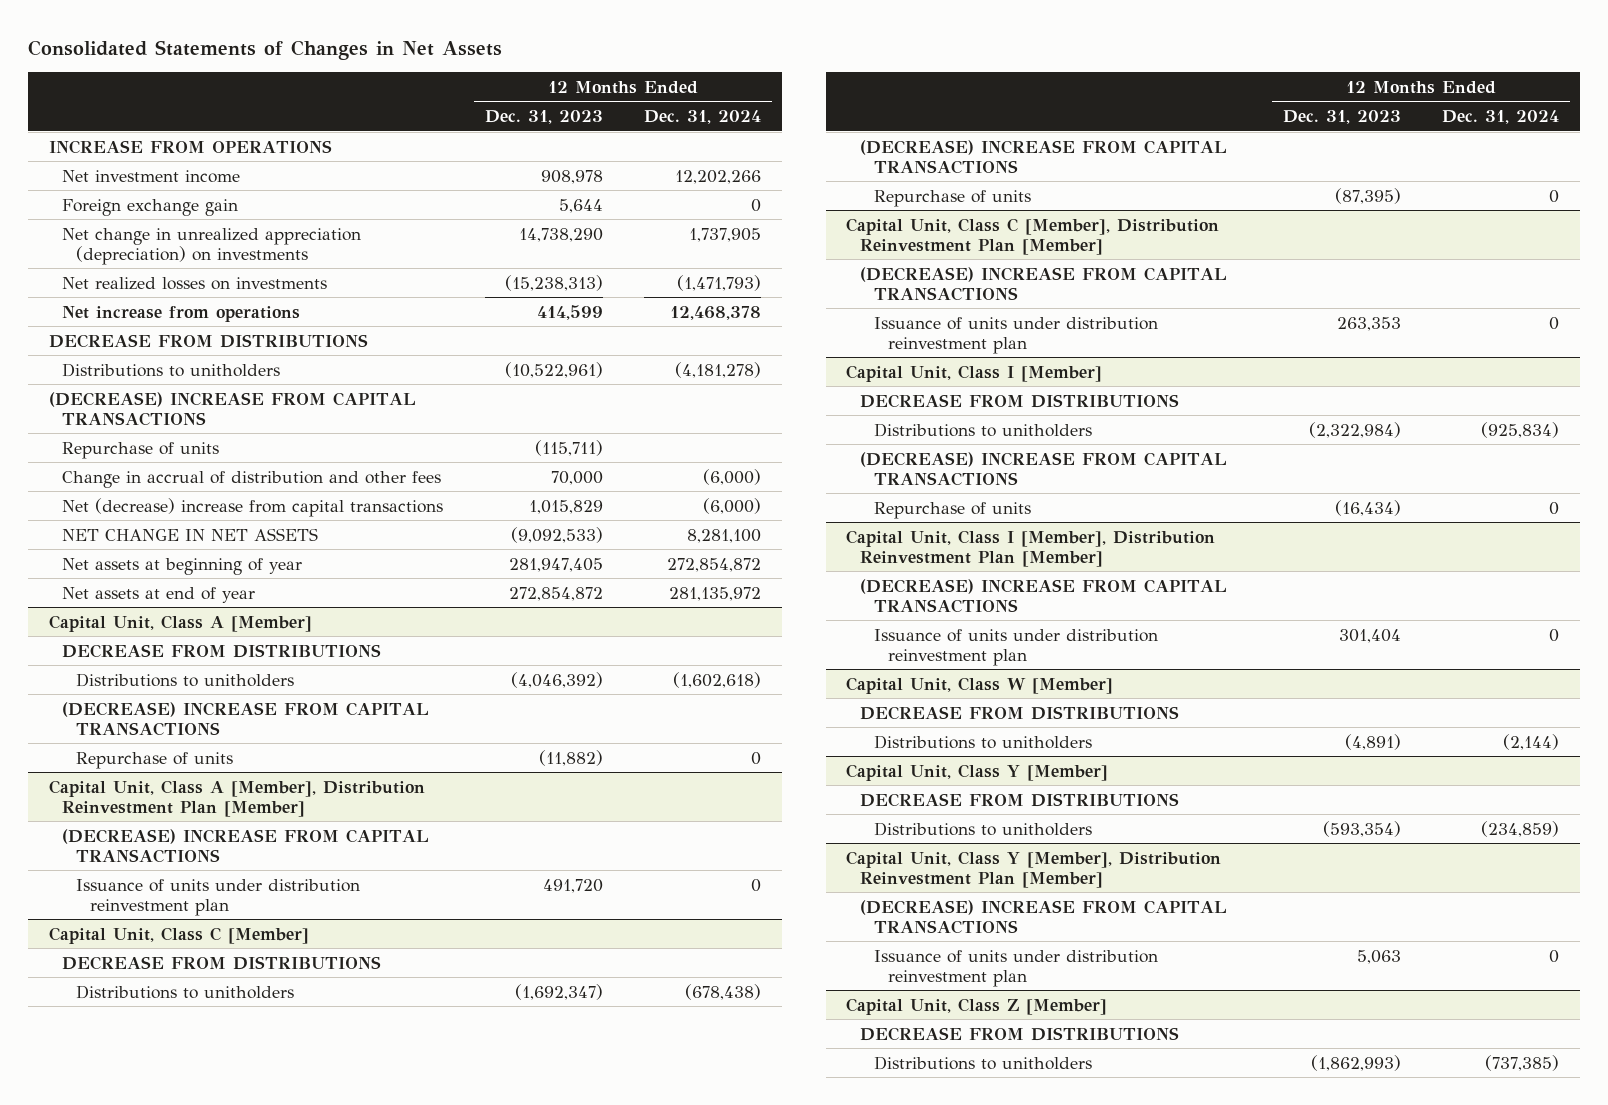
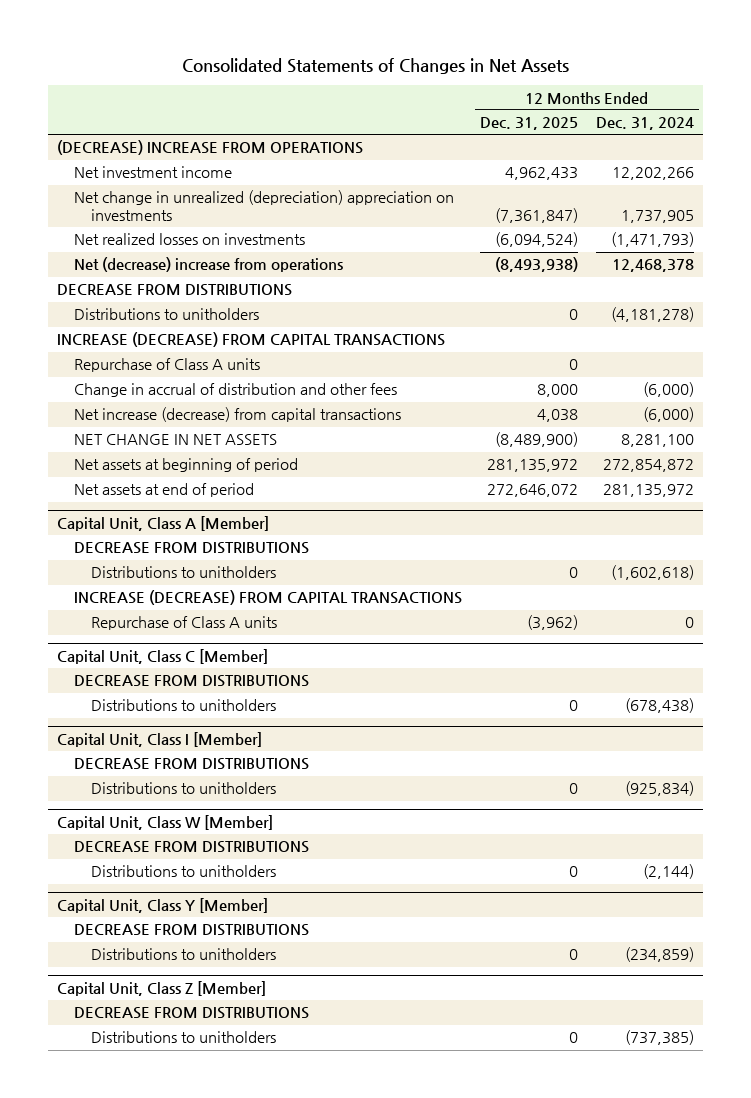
[484,110,603,125] Dec. 31, 2023 -> none
none -> [479,117,578,131] Dec. 31, 2025
[48,139,332,154] INCREASE FROM OPERATIONS -> [56,140,363,156] (DECREASE) INCREASE FROM OPERATIONS
[62,198,239,216] Foreign exchange gain -> none
[62,227,362,265] Net change in unrealized appreciation (depreciation) on investments -> [73,190,454,222] Net change in unrealized (depreciation) appreciation on investments
[62,305,301,322] Net increase from operations -> [73,257,343,273] Net (decrease) increase from operations
[48,391,416,426] (DECREASE) INCREASE FROM CAPITAL TRANSACTIONS -> [56,332,445,348] INCREASE (DECREASE) FROM CAPITAL TRANSACTIONS
[62,441,220,459] Repurchase of units -> [73,358,260,373] Repurchase of Class A units
[62,497,444,517] Net (decrease) increase from capital transactions -> [73,407,401,423] Net increase (decrease) from capital transactions
[62,557,303,575] Net assets at beginning of year -> [73,458,298,473] Net assets at beginning of period
[62,586,256,603] Net assets at end of year -> [73,483,254,498] Net assets at end of period
[48,779,425,817] Capital Unit, Class A [Member], Distribution Reinvestment Plan [Member] -> none
[62,828,430,863] (DECREASE) INCREASE FROM CAPITAL TRANSACTIONS -> none
[75,878,360,916] Issuance of units under distribution reinvestment plan -> none
[62,701,430,736] (DECREASE) INCREASE FROM CAPITAL TRANSACTIONS -> [73,590,462,606] INCREASE (DECREASE) FROM CAPITAL TRANSACTIONS
[75,751,233,769] Repurchase of units -> [90,616,277,631] Repurchase of Class A units
[860,139,1228,174] (DECREASE) INCREASE FROM CAPITAL TRANSACTIONS -> none
[873,189,1031,207] Repurchase of units -> none
[846,217,1220,255] Capital Unit, Class C [Member], Distribution Reinvestment Plan [Member] -> none
[860,266,1228,301] (DECREASE) INCREASE FROM CAPITAL TRANSACTIONS -> none
[873,316,1158,354] Issuance of units under distribution reinvestment plan -> none
[860,451,1228,486] (DECREASE) INCREASE FROM CAPITAL TRANSACTIONS -> none
[873,501,1031,519] Repurchase of units -> none
[846,529,1216,567] Capital Unit, Class I [Member], Distribution Reinvestment Plan [Member] -> none
[860,578,1228,613] (DECREASE) INCREASE FROM CAPITAL TRANSACTIONS -> none
[873,628,1158,666] Issuance of units under distribution reinvestment plan -> none
[846,850,1222,888] Capital Unit, Class Y [Member], Distribution Reinvestment Plan [Member] -> none
[860,899,1228,934] (DECREASE) INCREASE FROM CAPITAL TRANSACTIONS -> none
[873,949,1158,987] Issuance of units under distribution reinvestment plan -> none

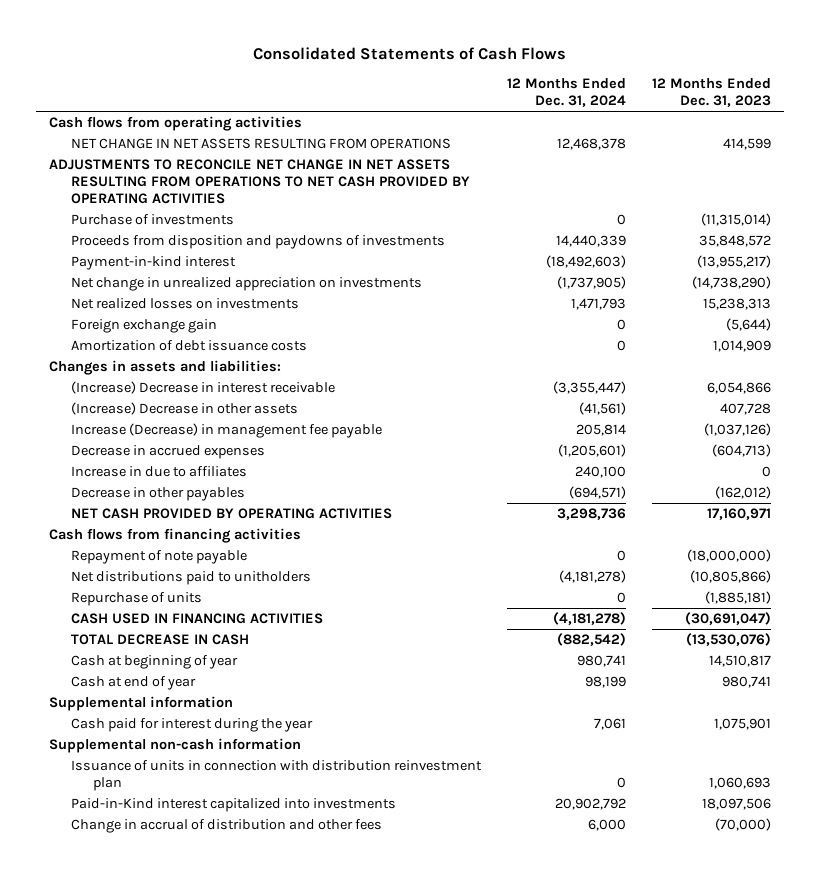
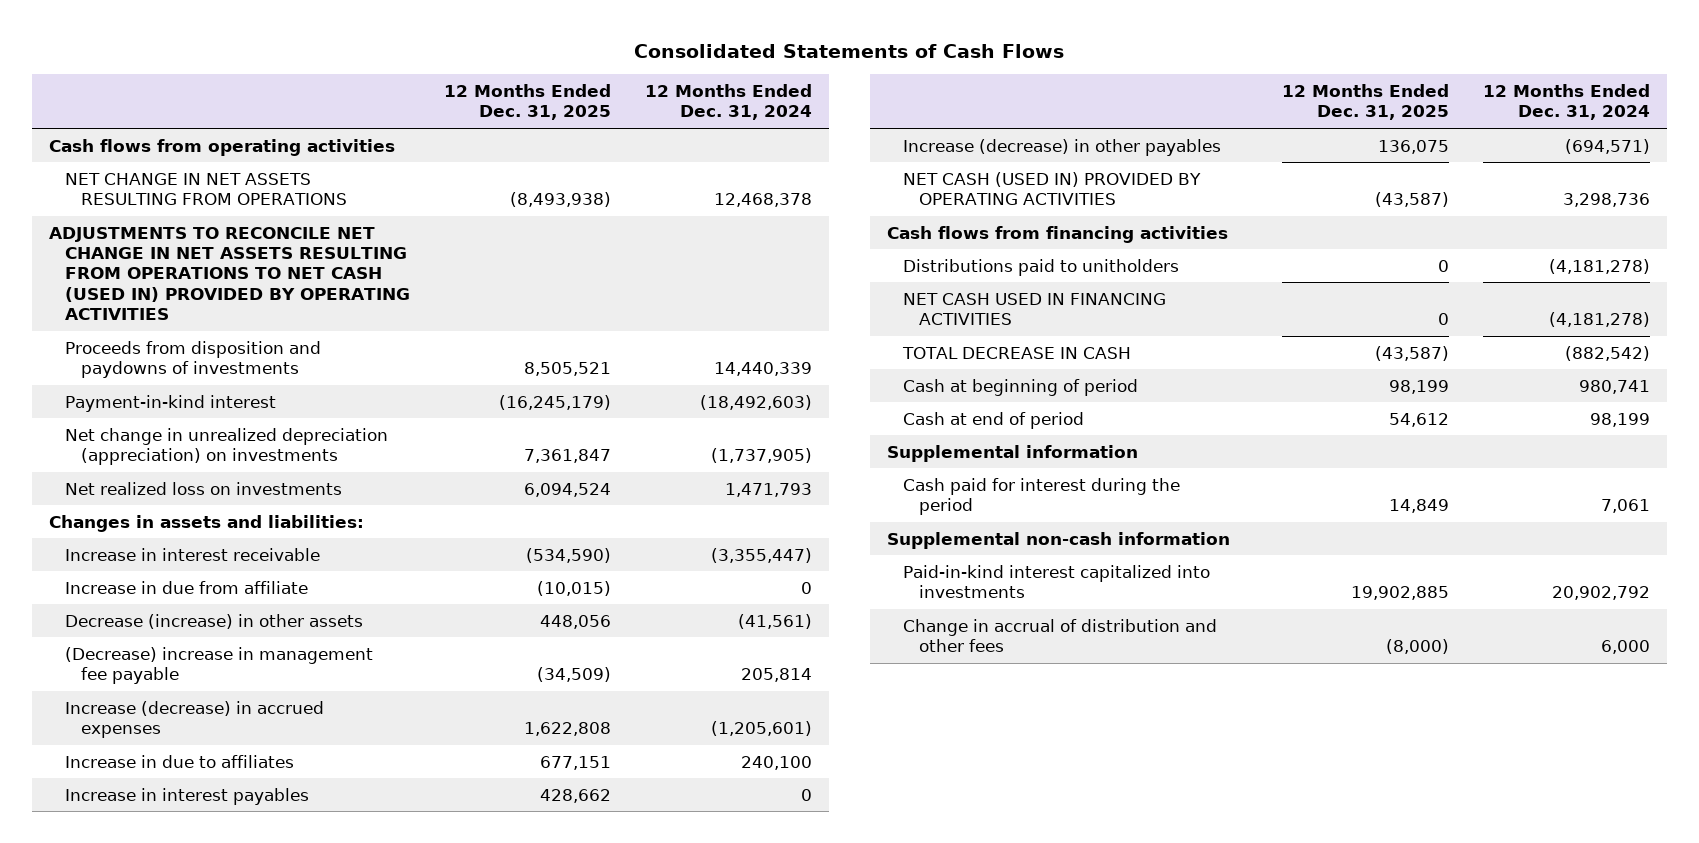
[651,78,771,108] 12 Months Ended Dec. 31, 2023 -> none
none -> [443,84,611,121] 12 Months Ended Dec. 31, 2025
[71,214,235,226] Purchase of investments -> none
[49,159,471,205] ADJUSTMENTS TO RECONCILE NET CHANGE IN NET ASSETS RESULTING FROM OPERATIONS TO NET CASH PROVIDED BY OPERATING ACTIVITIES -> [48,226,411,320] ADJUSTMENTS TO RECONCILE NET CHANGE IN NET ASSETS RESULTING FROM OPERATIONS TO NET CASH (USED IN) PROVIDED BY OPERATING ACTIVITIES
[71,319,218,334] Foreign exchange gain -> none
[71,340,308,352] Amortization of debt issuance costs -> none
[71,277,423,292] Net change in unrealized appreciation on investments -> [65,427,389,466] Net change in unrealized depreciation (appreciation) on investments
[71,298,300,310] Net realized losses on investments -> [65,481,343,495] Net realized loss on investments
[71,381,336,395] (Increase) Decrease in interest receivable -> [65,547,321,561] Increase in interest receivable
none -> [65,580,309,594] Increase in due from affiliate
[71,402,299,416] (Increase) Decrease in other assets -> [65,613,364,629] Decrease (increase) in other assets
[71,423,383,439] Increase (Decrease) in management fee payable -> [65,646,374,685] (Decrease) increase in management fee payable
[71,445,266,460] Decrease in accrued expenses -> [65,700,325,739] Increase (decrease) in accrued expenses
none -> [65,787,310,805] Increase in interest payables
[71,487,246,502] Decrease in other payables -> [903,138,1222,156] Increase (decrease) in other payables
[71,508,393,520] NET CASH PROVIDED BY OPERATING ACTIVITIES -> [903,171,1202,206] NET CASH (USED IN) PROVIDED BY OPERATING ACTIVITIES
[71,550,248,565] Repayment of note payable -> none
[71,592,203,607] Repurchase of units -> none
[71,571,312,586] Net distributions paid to unitholders -> [903,258,1180,276] Distributions paid to unitholders
[71,613,324,625] CASH USED IN FINANCING ACTIVITIES -> [903,292,1167,326] NET CASH USED IN FINANCING ACTIVITIES
[71,655,239,670] Cash at beginning of year -> [903,378,1139,396] Cash at beginning of period
[71,676,197,691] Cash at end of year -> [903,411,1085,429] Cash at end of period
[71,718,314,733] Cash paid for interest during the year -> [903,477,1181,516] Cash paid for interest during the period
[71,760,483,792] Issuance of units in connection with distribution reinvestment plan -> none
[71,798,397,813] Paid-in-Kind interest capitalized into investments -> [903,564,1211,599] Paid-in-kind interest capitalized into investments

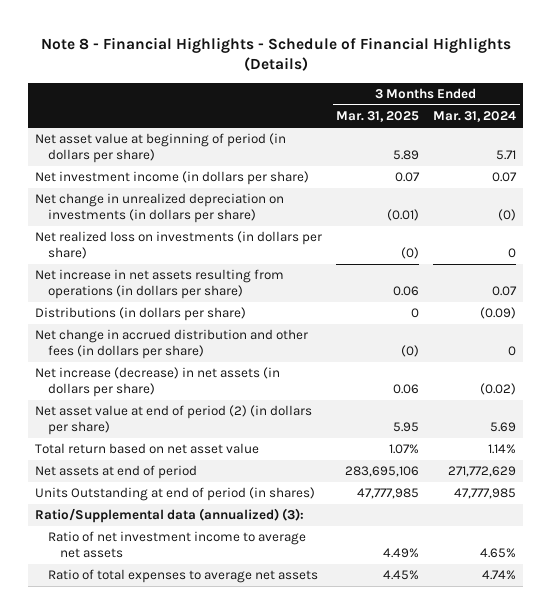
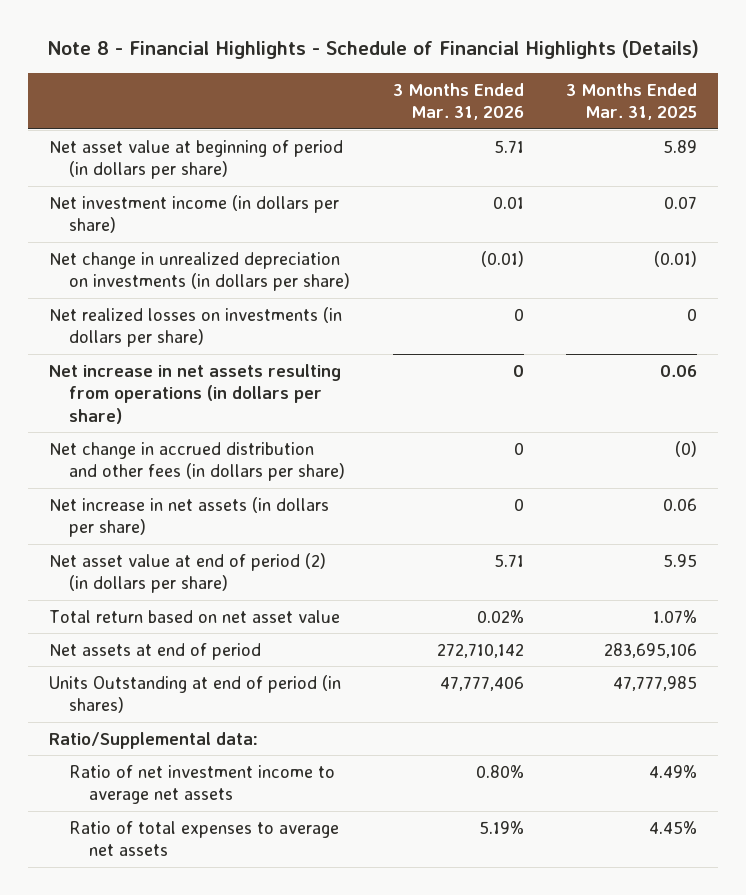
[433,111,517,123] Mar. 31, 2024 -> none
none -> [392,82,524,121] 3 Months Ended Mar. 31, 2026
[34,231,322,260] Net realized loss on investments (in dollars per share) -> [48,306,342,348] Net realized losses on investments (in dollars per share)
[401,247,420,260] (0) -> [686,307,697,321] 0
[34,307,246,322] Distributions (in dollars per share) -> none
[34,367,280,398] Net increase (decrease) in net assets (in dollars per share) -> [48,496,329,538] Net increase in net assets (in dollars per share)
[34,508,304,524] Ratio/Supplemental data (annualized) (3): -> [48,731,258,749] Ratio/Supplemental data:

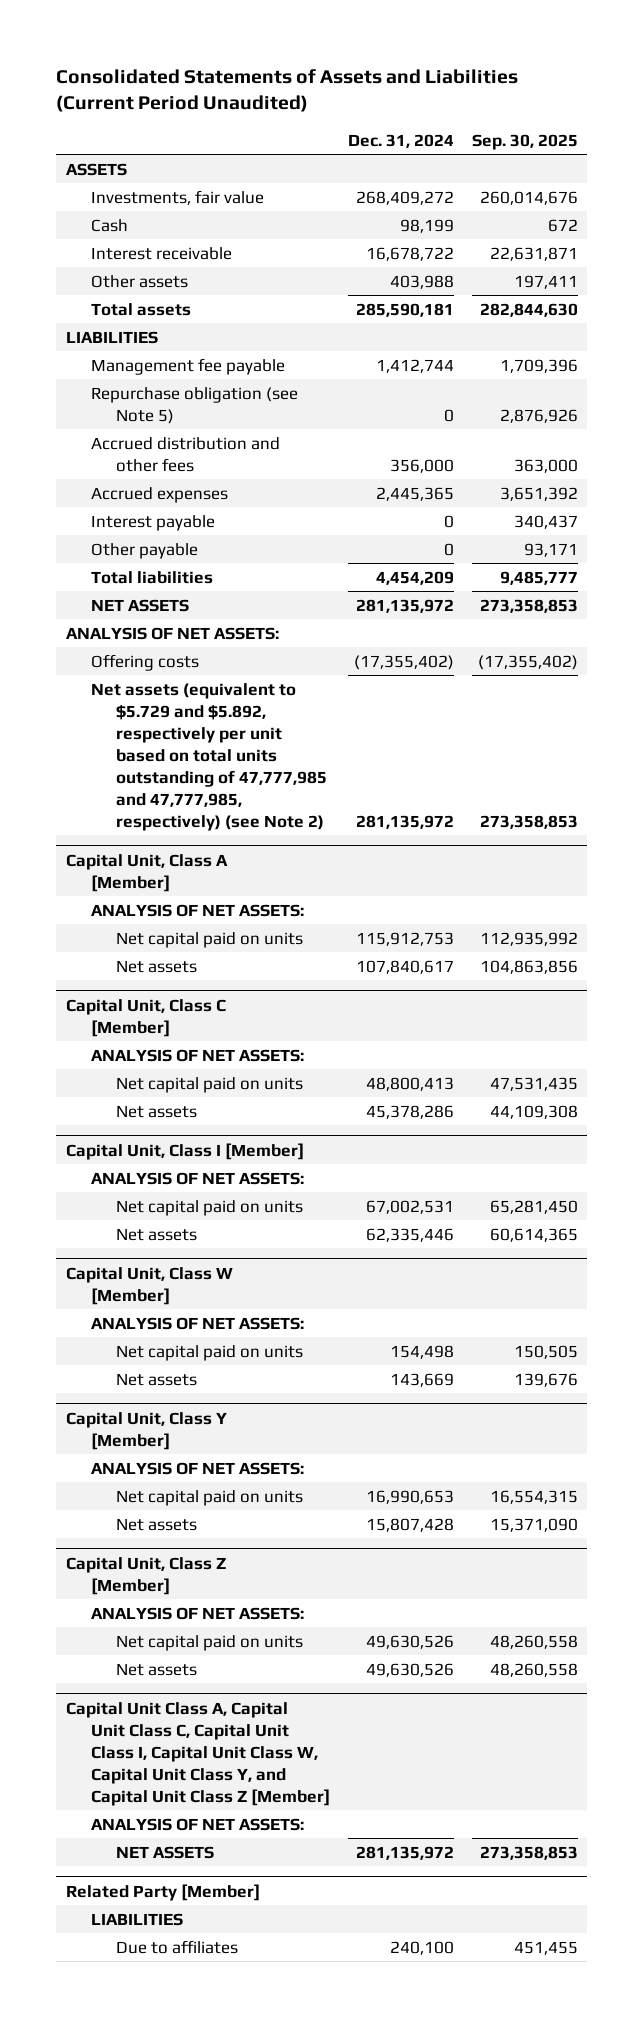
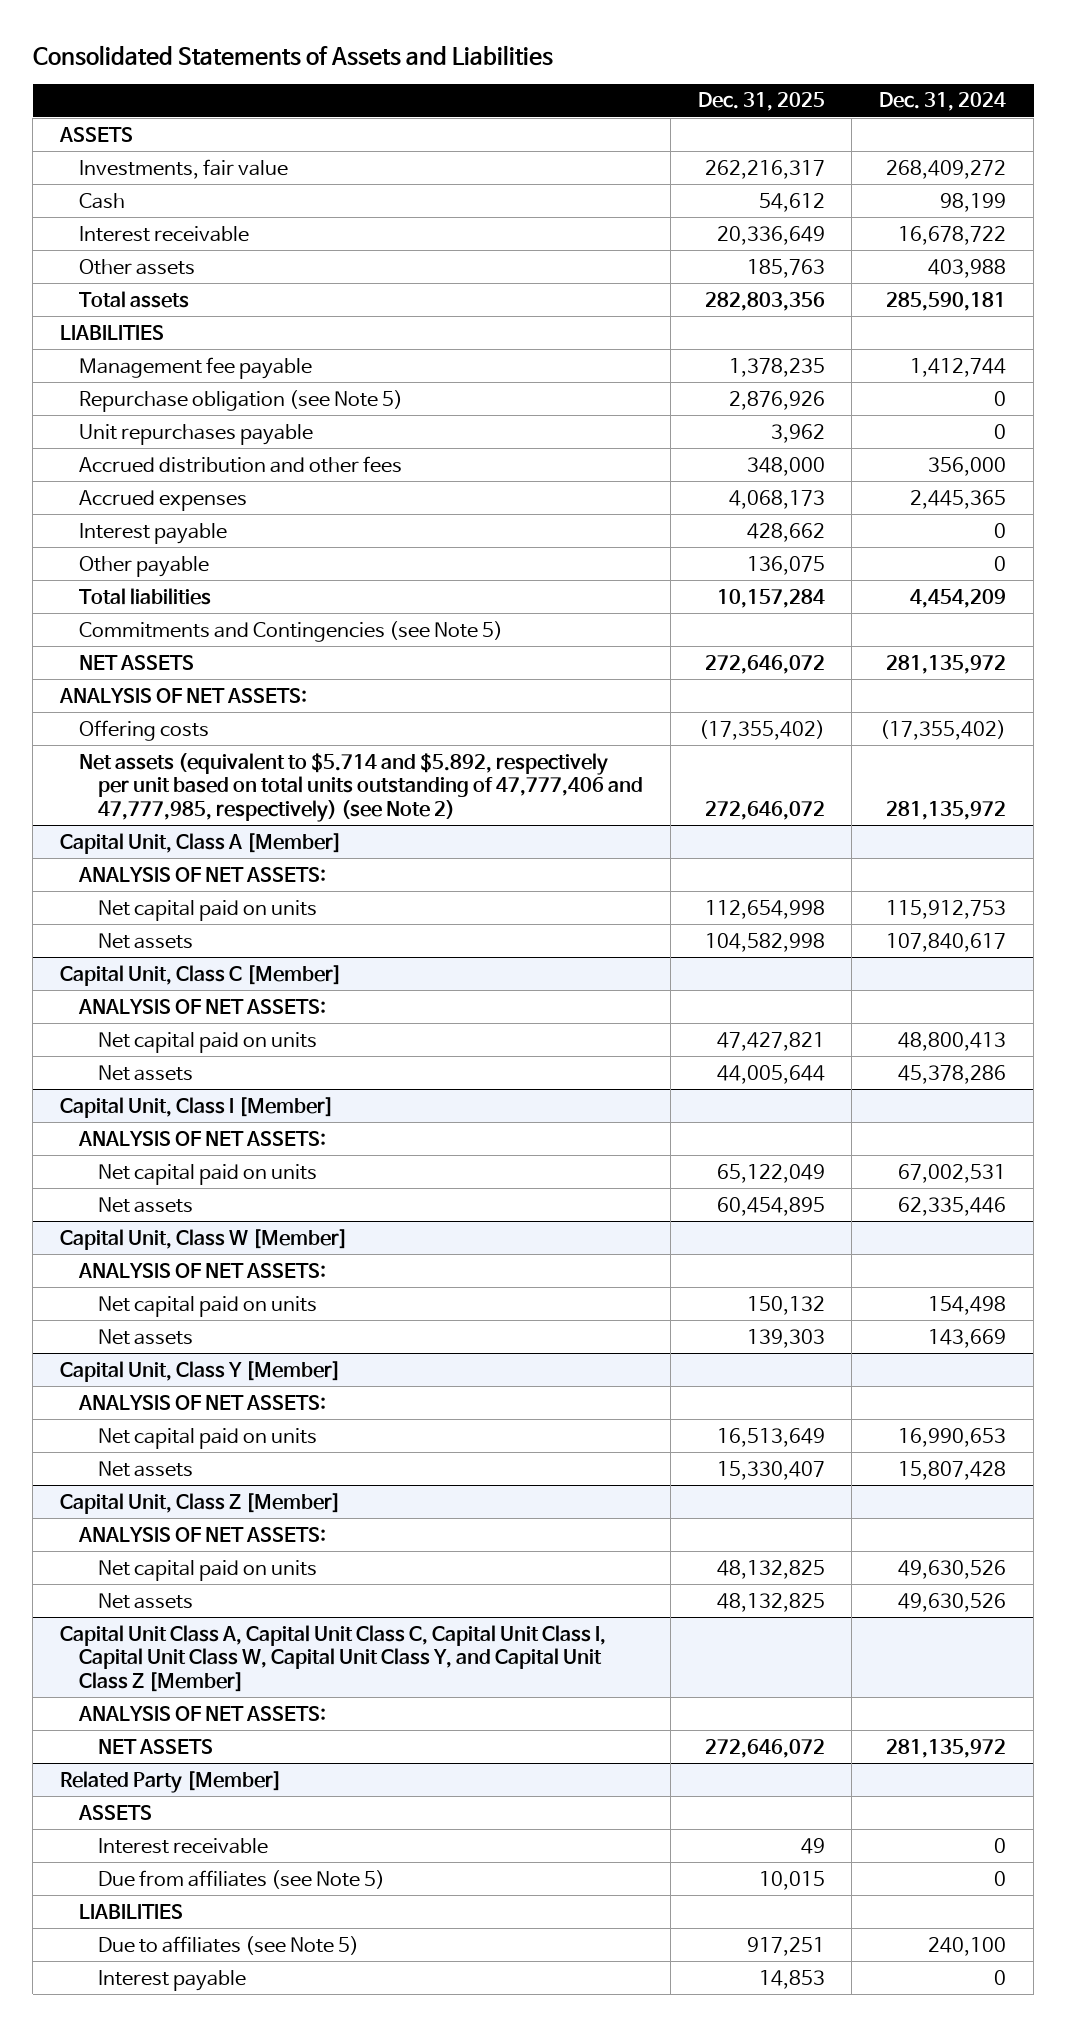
[56,68,519,113] Consolidated Statements of Assets and Liabilities (Current Period Unaudited) -> [32,44,553,66] Consolidated Statements of Assets and Liabilities
[471,133,578,150] Sep. 30, 2025 -> none
none -> [697,92,825,112] Dec. 31, 2025
none -> [79,423,314,445] Unit repurchases payable
none -> [79,620,504,642] Commitments and Contingencies (see Note 5)
[90,682,327,831] Net assets (equivalent to $5.729 and $5.892, respectively per unit based on total units outstanding of 47,777,985 and 47,777,985, respectively) (see Note 2) -> [79,752,643,823] Net assets (equivalent to $5.714 and $5.892, respectively per unit based on total units outstanding of 47,777,406 and 47,777,985, respectively) (see Note 2)
none -> [78,1804,153,1820] ASSETS
none -> [97,1837,268,1854] Interest receivable
none -> [97,1869,385,1889] Due from affiliates (see Note 5)
[115,1939,238,1954] Due to affiliates -> [97,1935,359,1955] Due to affiliates (see Note 5)
none -> [97,1969,246,1991] Interest payable

